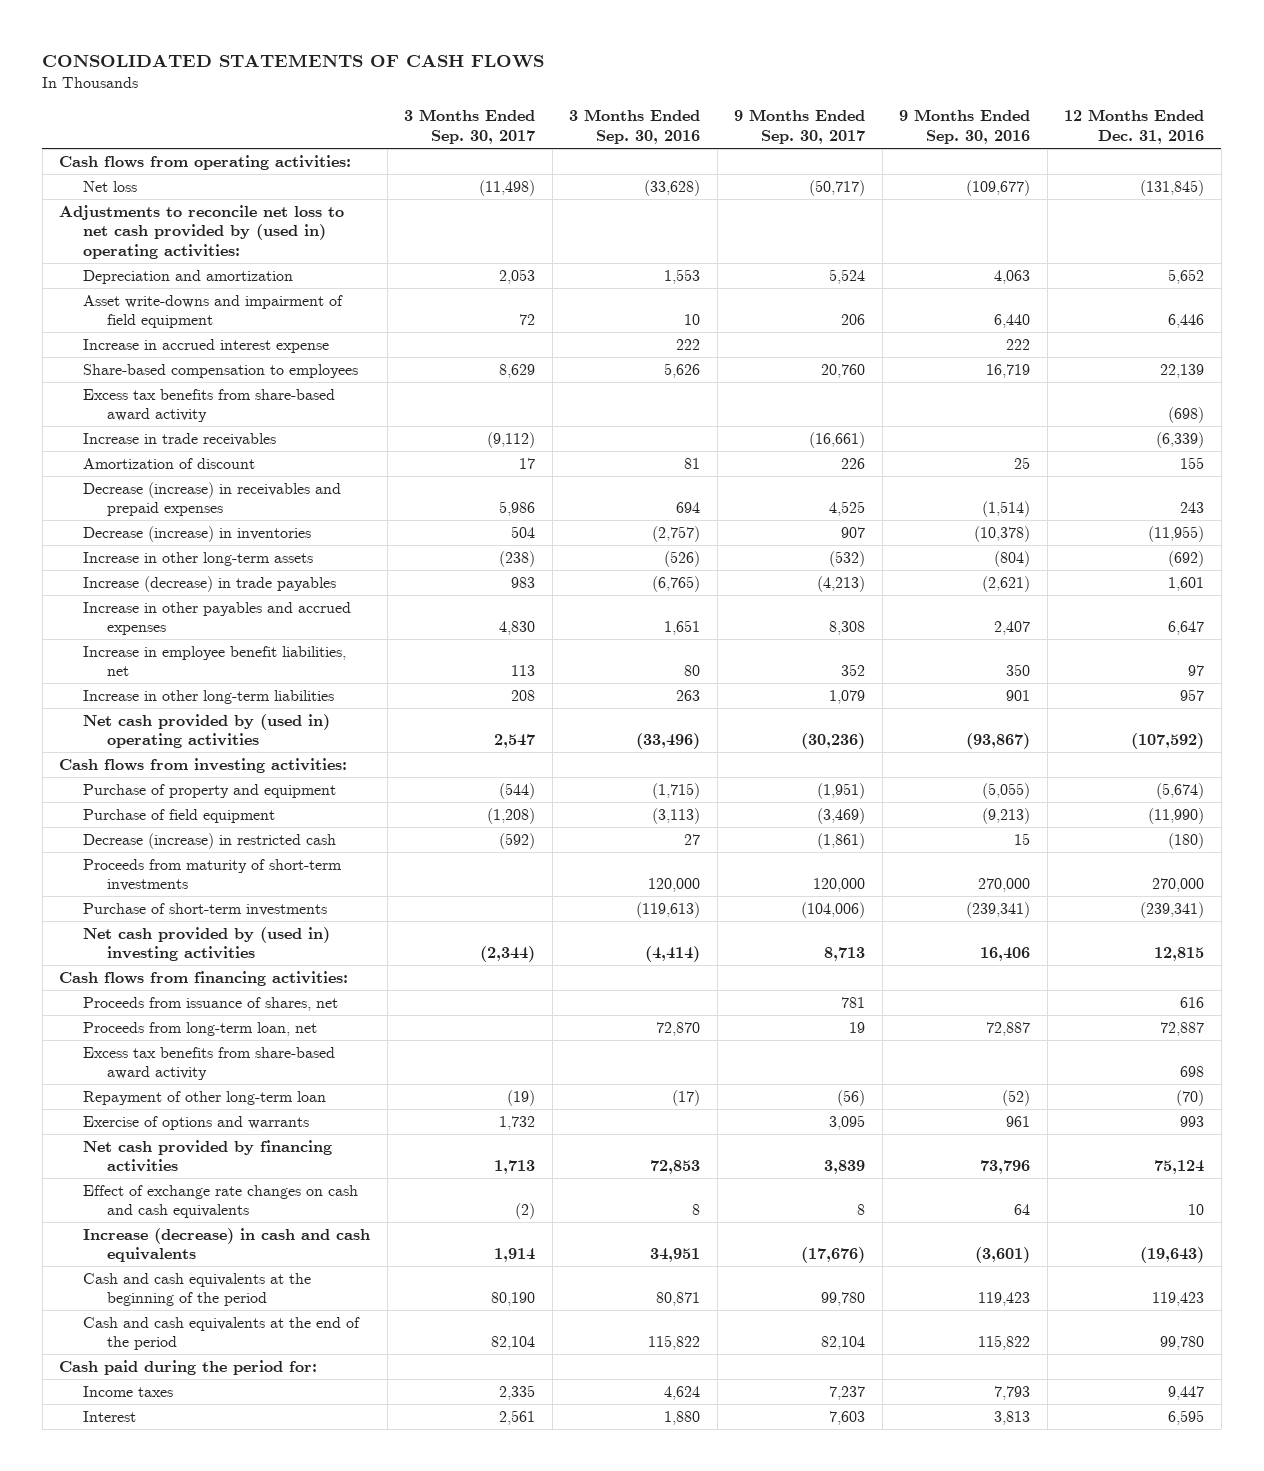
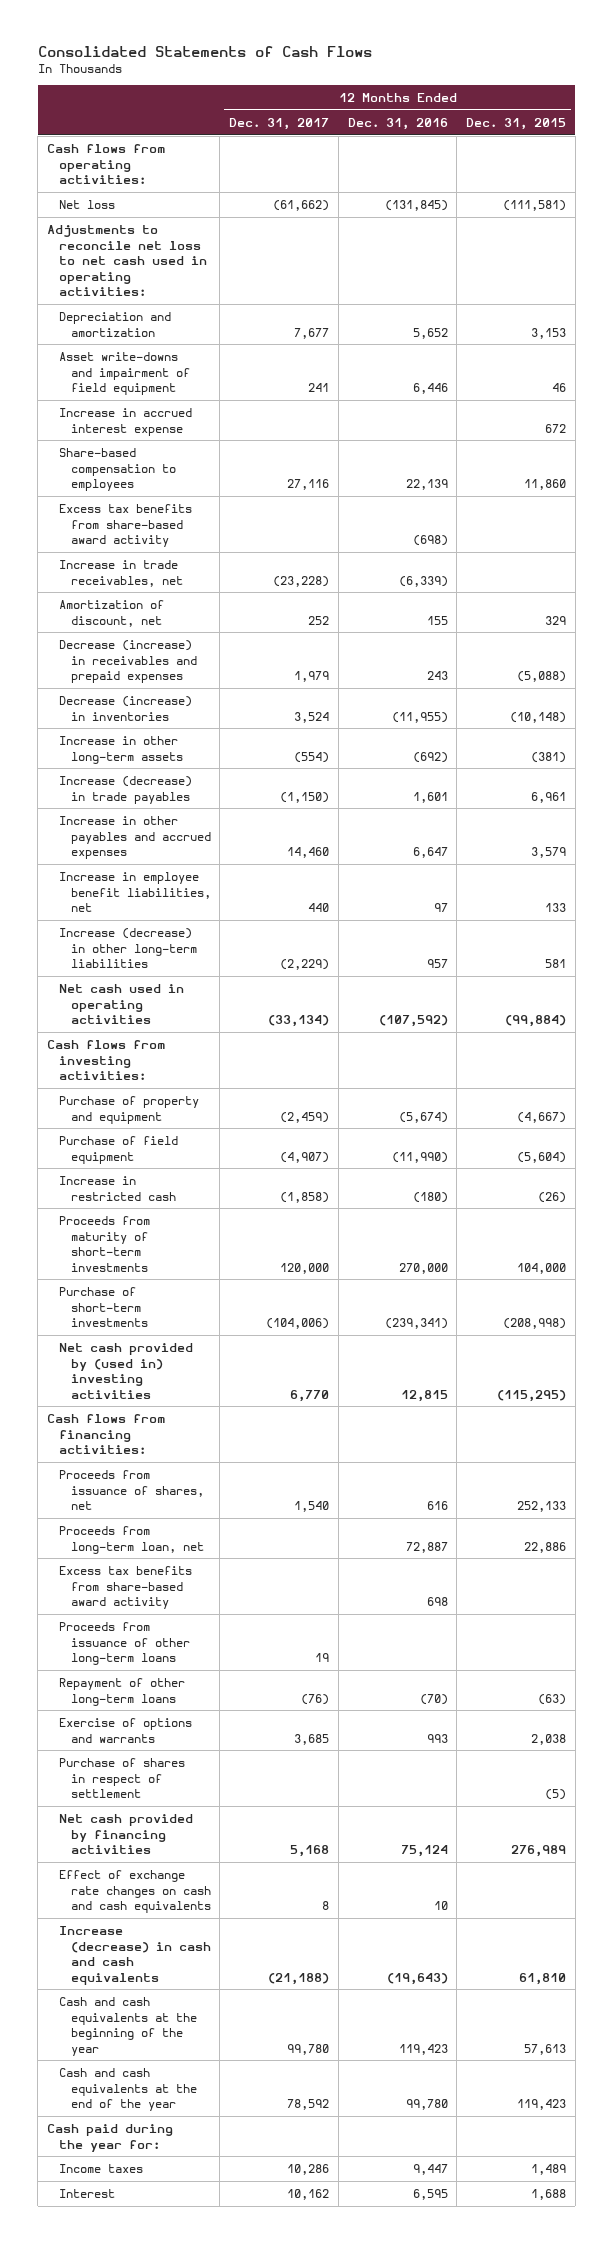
[42,53,545,68] CONSOLIDATED STATEMENTS OF CASH FLOWS -> [37,45,372,57] Consolidated Statements of Cash Flows
[404,109,536,145] 3 Months Ended Sep. 30, 2017 -> none
[569,109,701,145] 3 Months Ended Sep. 30, 2016 -> none
[734,109,866,145] 9 Months Ended Sep. 30, 2017 -> none
[899,109,1031,145] 9 Months Ended Sep. 30, 2016 -> none
none -> [229,117,330,130] Dec. 31, 2017
none -> [465,117,566,130] Dec. 31, 2015
[59,204,345,260] Adjustments to reconcile net loss to net cash provided by (used in) operating activities: -> [47,225,207,297] Adjustments to reconcile net loss to net cash used in operating activities:
[83,432,277,446] Increase in trade receivables -> [58,560,183,587] Increase in trade receivables, net
[83,457,256,469] Amortization of discount -> [58,600,164,627] Amortization of discount, net
[83,689,335,704] Increase in other long-term liabilities -> [58,928,197,969] Increase (decrease) in other long-term liabilities
[83,713,331,749] Net cash provided by (used in) operating activities -> [58,984,184,1025] Net cash used in operating activities
[83,832,337,849] Decrease (increase) in restricted cash -> [58,1176,176,1201] Increase in restricted cash
none -> [58,1622,190,1666] Proceeds from issuance of other long-term loans
[83,1090,327,1105] Repayment of other long-term loan -> [58,1678,185,1706] Repayment of other long-term loans
none -> [58,1758,185,1799] Purchase of shares in respect of settlement
[83,1272,312,1307] Cash and cash equivalents at the beginning of the period -> [58,1997,197,2056] Cash and cash equivalents at the beginning of the year
[83,1316,361,1351] Cash and cash equivalents at the end of the period -> [58,2068,197,2112] Cash and cash equivalents at the end of the year
[59,1359,318,1375] Cash paid during the period for: -> [47,2124,174,2152] Cash paid during the year for:

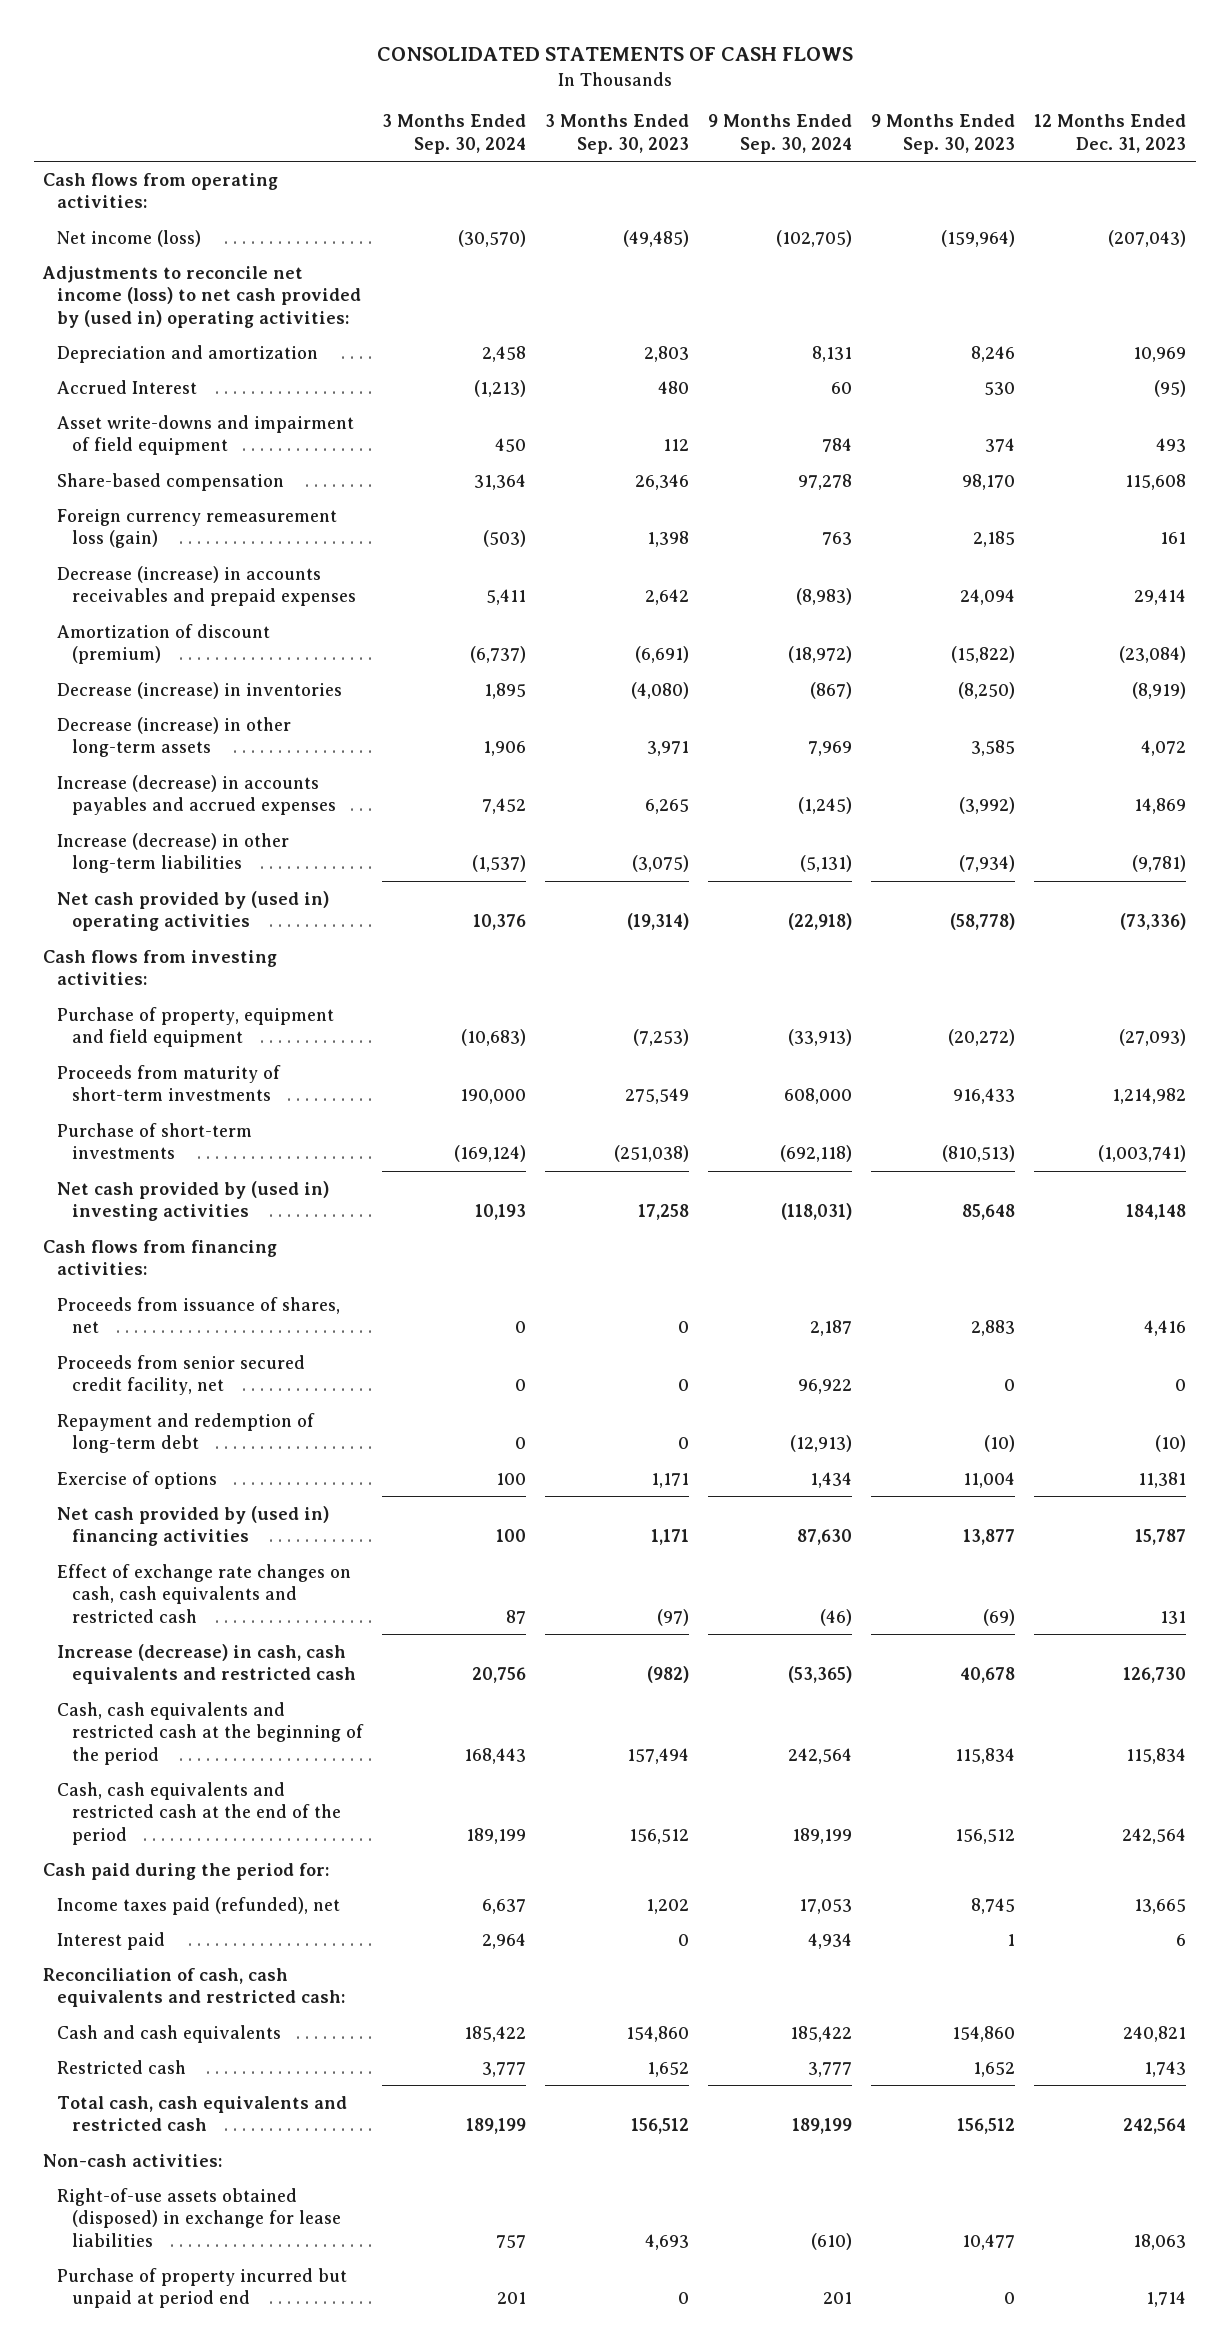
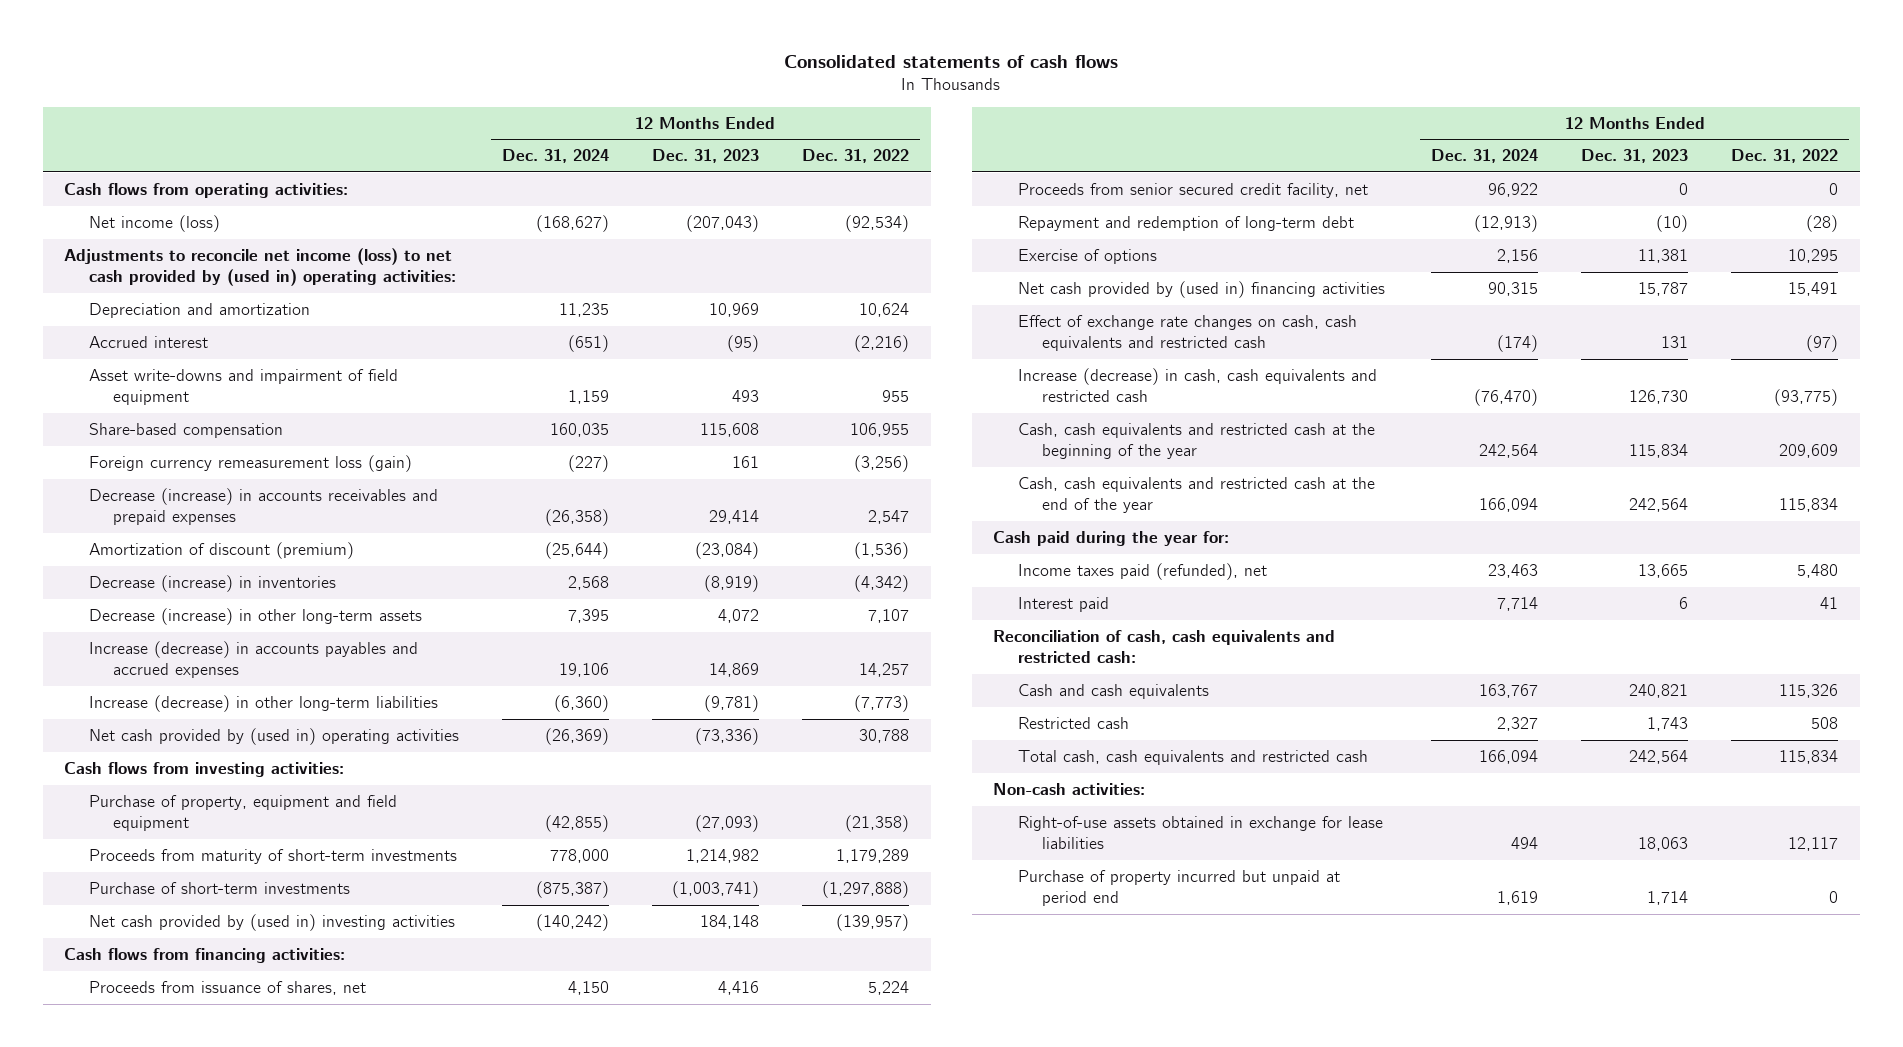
[376,47,853,62] CONSOLIDATED STATEMENTS OF CASH FLOWS -> [784,55,1119,69] Consolidated statements of cash flows
[381,114,526,154] 3 Months Ended Sep. 30, 2024 -> none
[544,114,689,154] 3 Months Ended Sep. 30, 2023 -> none
[707,114,852,154] 9 Months Ended Sep. 30, 2024 -> none
[871,114,1016,154] 9 Months Ended Sep. 30, 2023 -> none
none -> [501,149,609,164] Dec. 31, 2024
none -> [802,149,910,164] Dec. 31, 2022
[57,379,198,394] Accrued Interest -> [88,335,208,348] Accrued interest
[57,1701,364,1765] Cash, cash equivalents and restricted cash at the beginning of the period -> [1017,422,1375,460] Cash, cash equivalents and restricted cash at the beginning of the year
[57,1781,341,1845] Cash, cash equivalents and restricted cash at the end of the period -> [1017,476,1375,514] Cash, cash equivalents and restricted cash at the end of the year
[43,1862,330,1880] Cash paid during the period for: -> [993,530,1230,546] Cash paid during the year for:
[57,2187,341,2247] Right-of-use assets obtained (disposed) in exchange for lease liabilities -> [1017,815,1383,850] Right-of-use assets obtained in exchange for lease liabilities

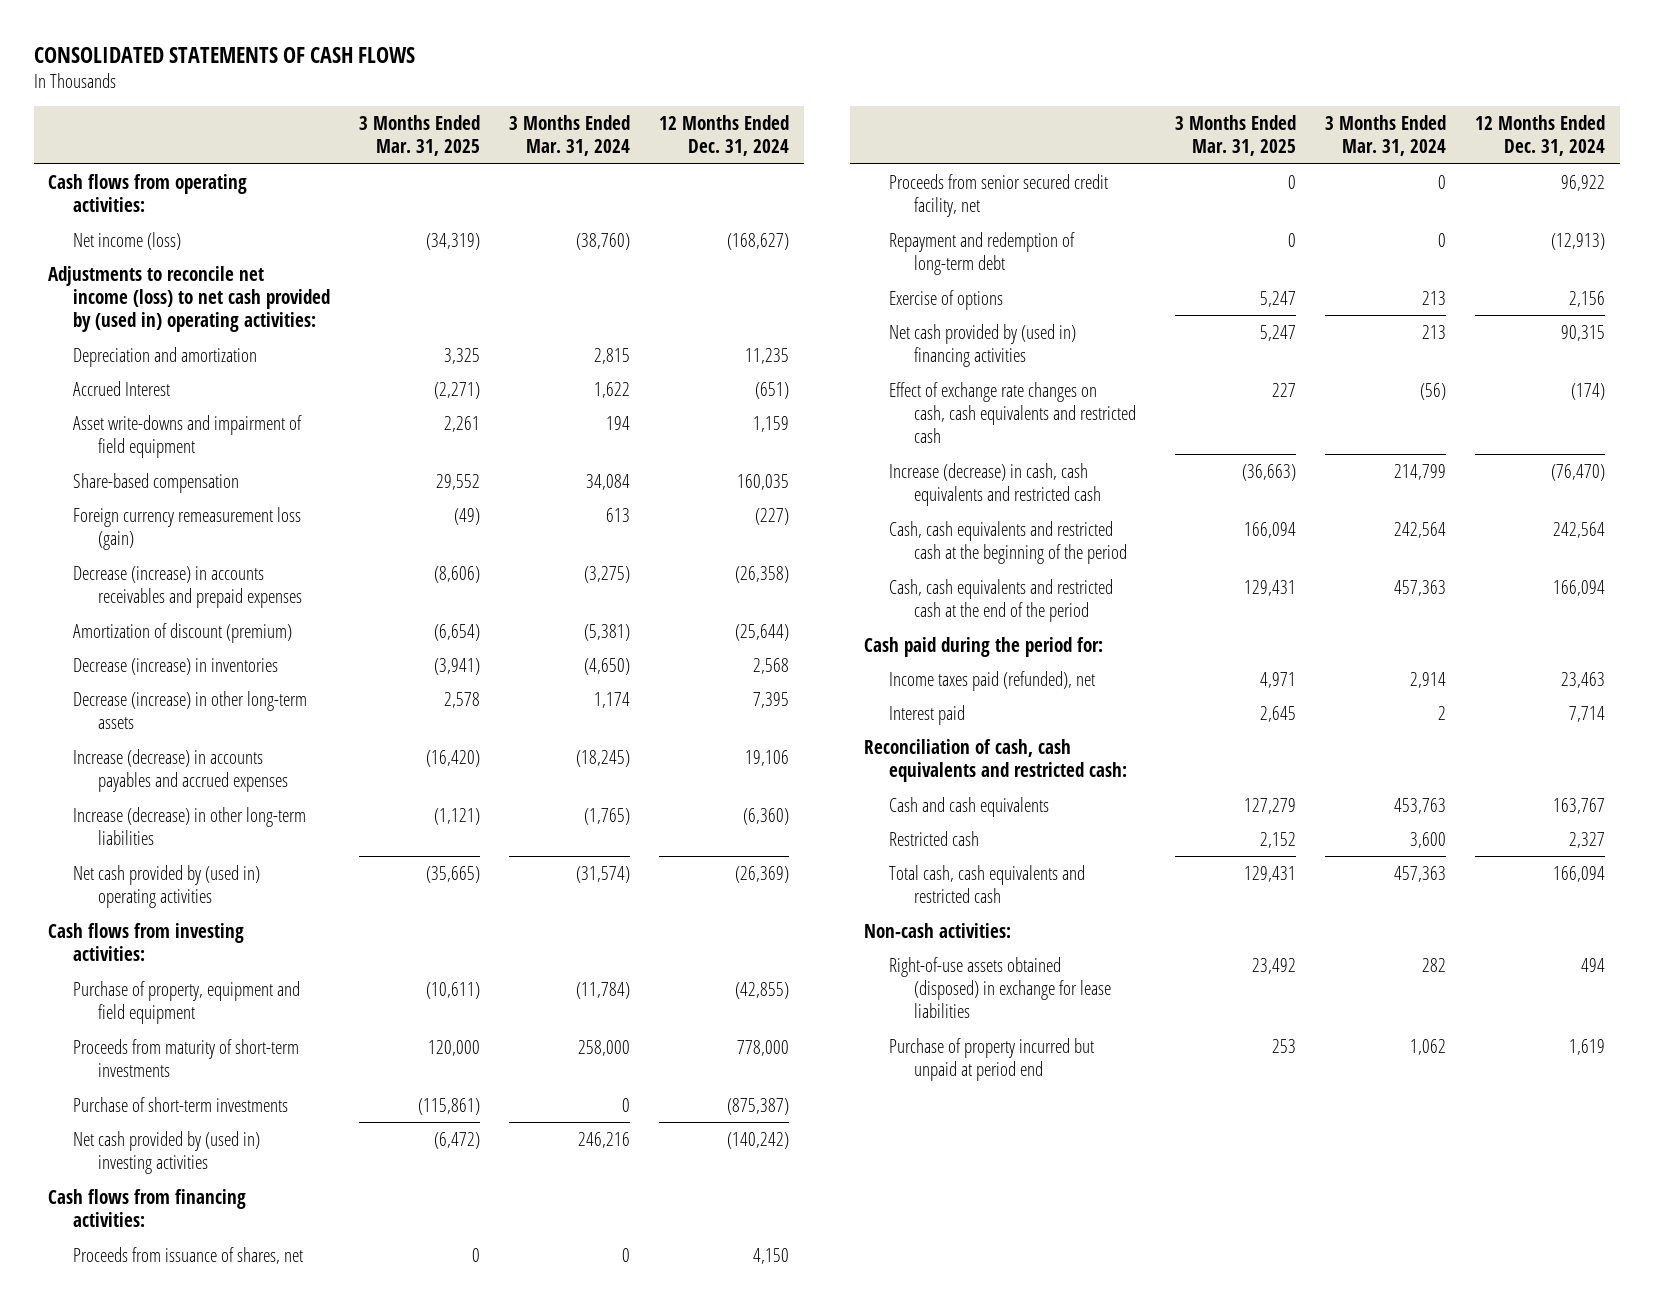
[784,55,1119,69] Consolidated statements of cash flows -> [33,46,415,63] CONSOLIDATED STATEMENTS OF CASH FLOWS
[651,149,759,164] Dec. 31, 2023 -> none
[802,149,910,164] Dec. 31, 2022 -> none
none -> [359,115,481,157] 3 Months Ended Mar. 31, 2025
none -> [509,115,631,157] 3 Months Ended Mar. 31, 2024
[88,335,208,348] Accrued interest -> [73,380,171,396] Accrued Interest
[1017,422,1375,460] Cash, cash equivalents and restricted cash at the beginning of the year -> [889,520,1127,564] Cash, cash equivalents and restricted cash at the beginning of the period
[1017,476,1375,514] Cash, cash equivalents and restricted cash at the end of the year -> [889,578,1114,622] Cash, cash equivalents and restricted cash at the end of the period
[993,530,1230,546] Cash paid during the year for: -> [864,636,1104,657] Cash paid during the period for:
[1017,815,1383,850] Right-of-use assets obtained in exchange for lease liabilities -> [889,956,1111,1019] Right-of-use assets obtained (disposed) in exchange for lease liabilities

